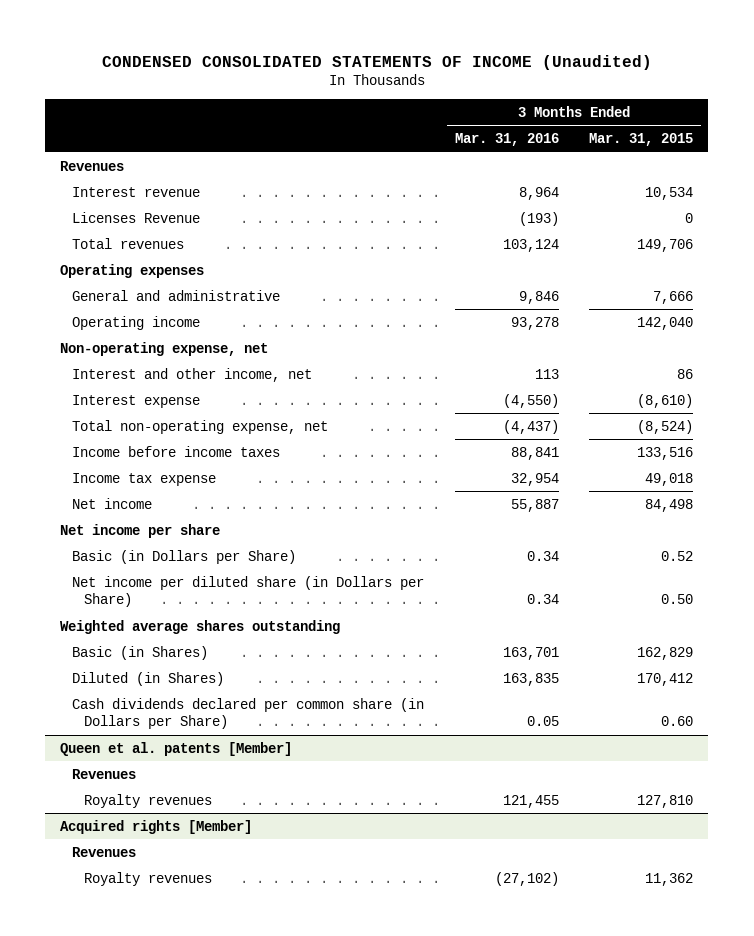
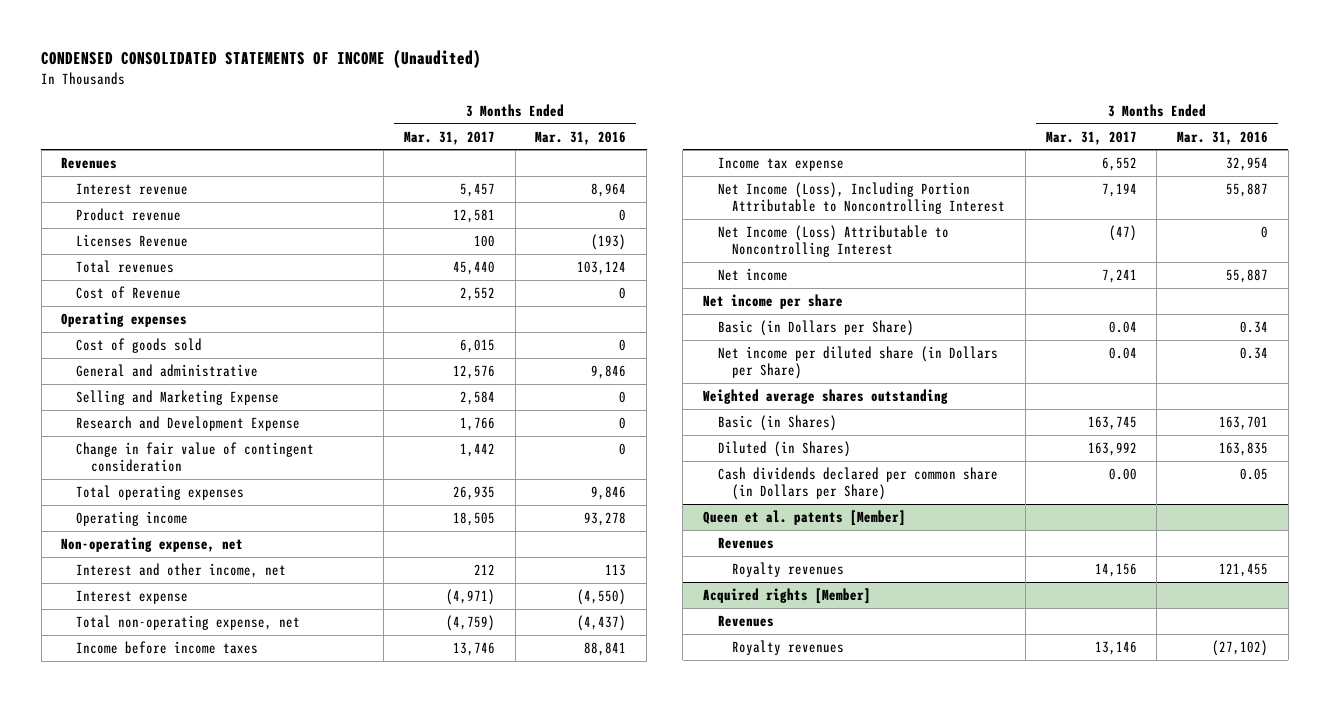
[589,133,694,147] Mar. 31, 2015 -> none
none -> [404,130,496,145] Mar. 31, 2017
none -> [76,207,182,221] Product revenue
none -> [76,285,182,299] Cost of Revenue
none -> [76,337,203,353] Cost of goods sold
none -> [76,389,280,405] Selling and Marketing Expense
none -> [76,415,301,431] Research and Development Expense
none -> [76,441,315,473] Change in fair value of contingent consideration
none -> [76,484,245,500] Total operating expenses
none -> [717,181,1006,215] Net Income (Loss), Including Portion Attributable to Noncontrolling Interest
none -> [717,224,949,258] Net Income (Loss) Attributable to Noncontrolling Interest

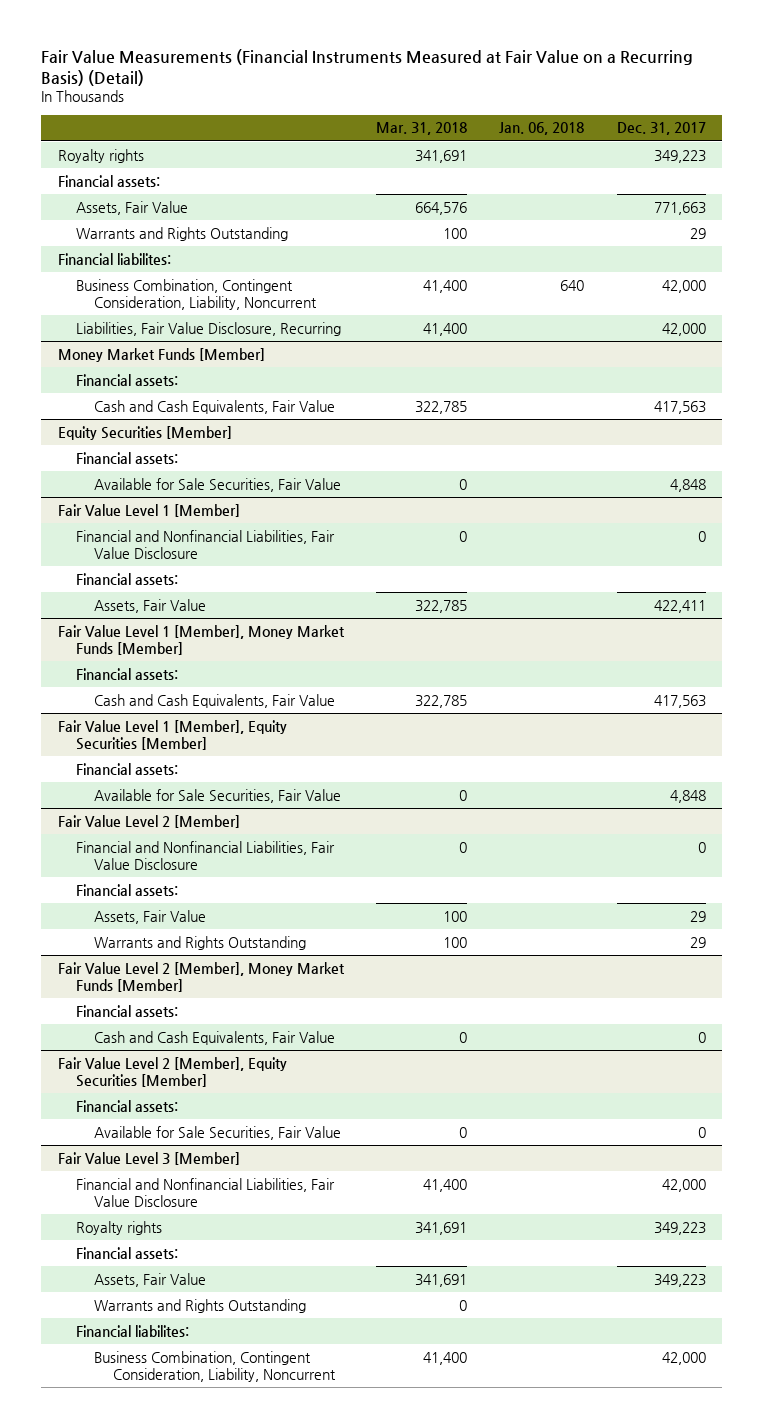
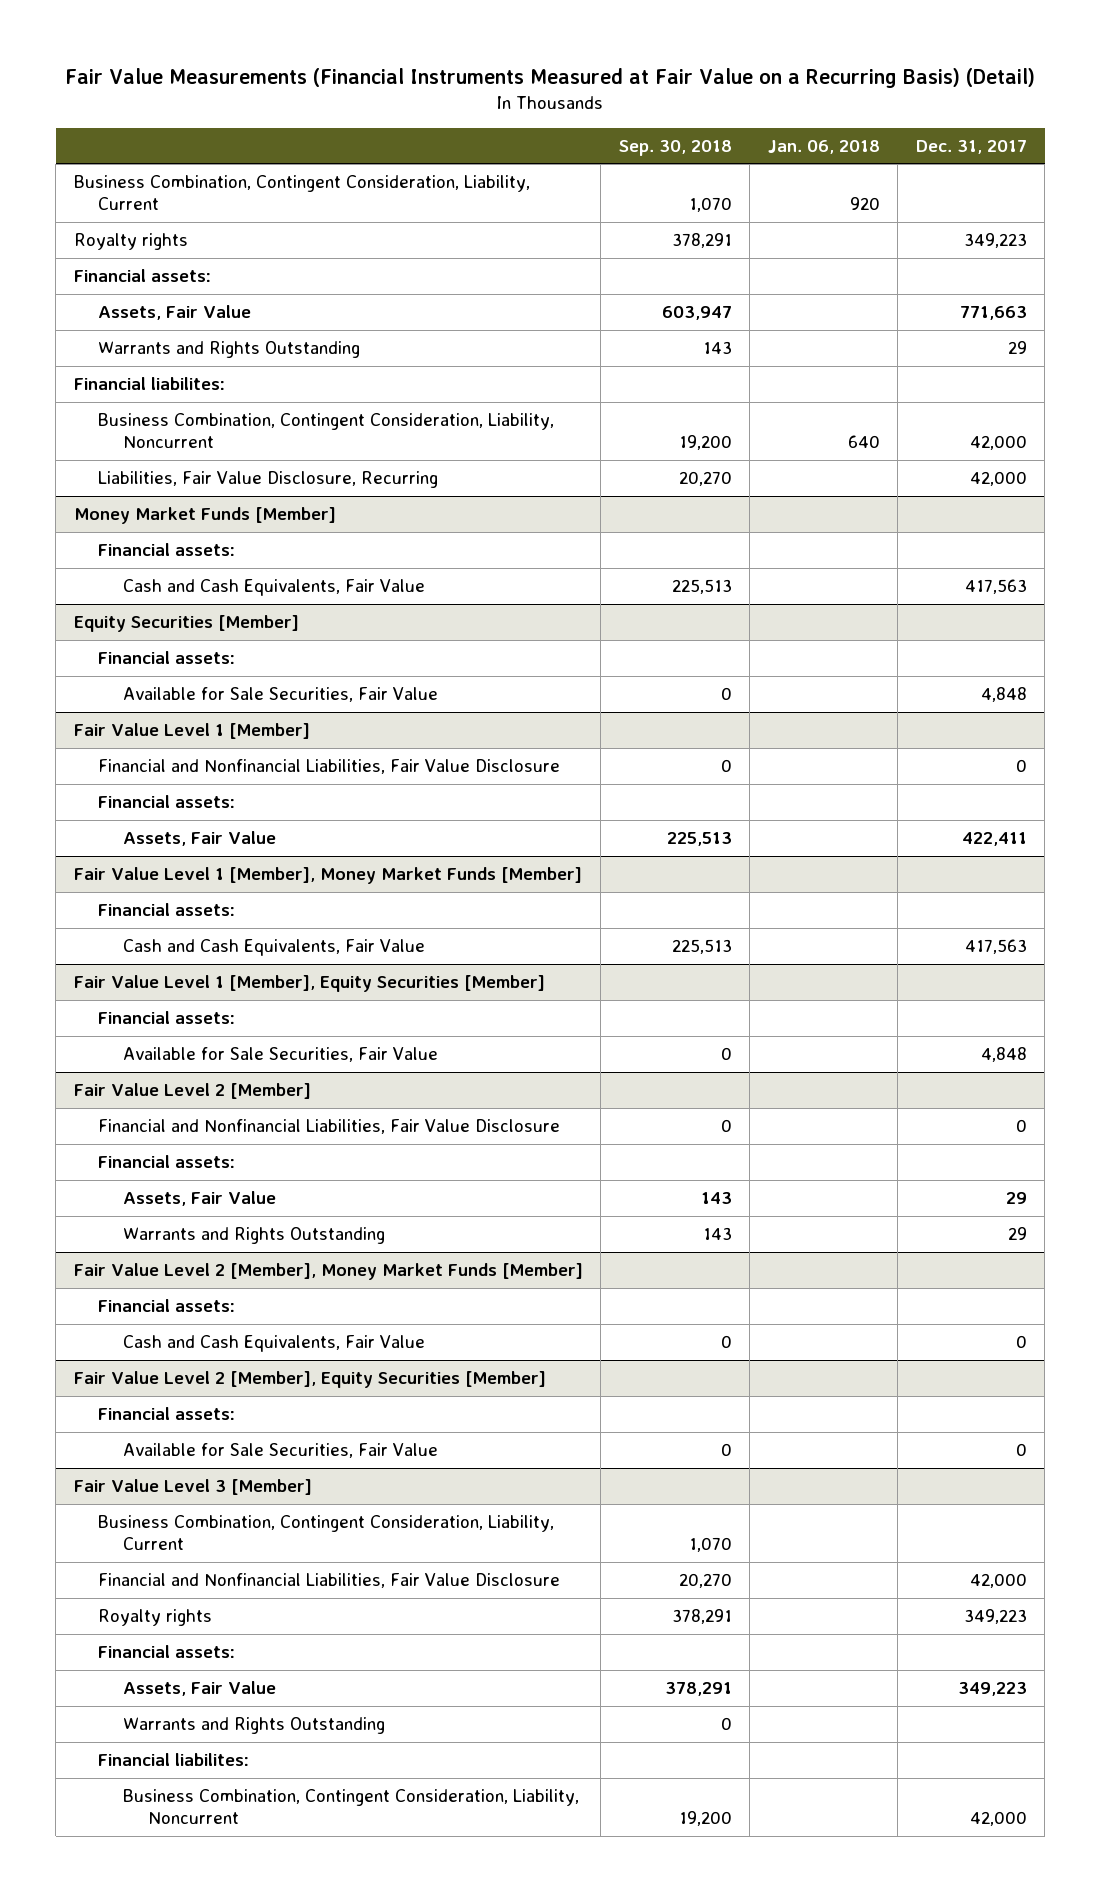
[375,122,467,136] Mar. 31, 2018 -> none
none -> [618,139,732,156] Sep. 30, 2018
none -> [73,175,530,210] Business Combination, Contingent Consideration, Liability, Current
none -> [98,1515,555,1550] Business Combination, Contingent Consideration, Liability, Current

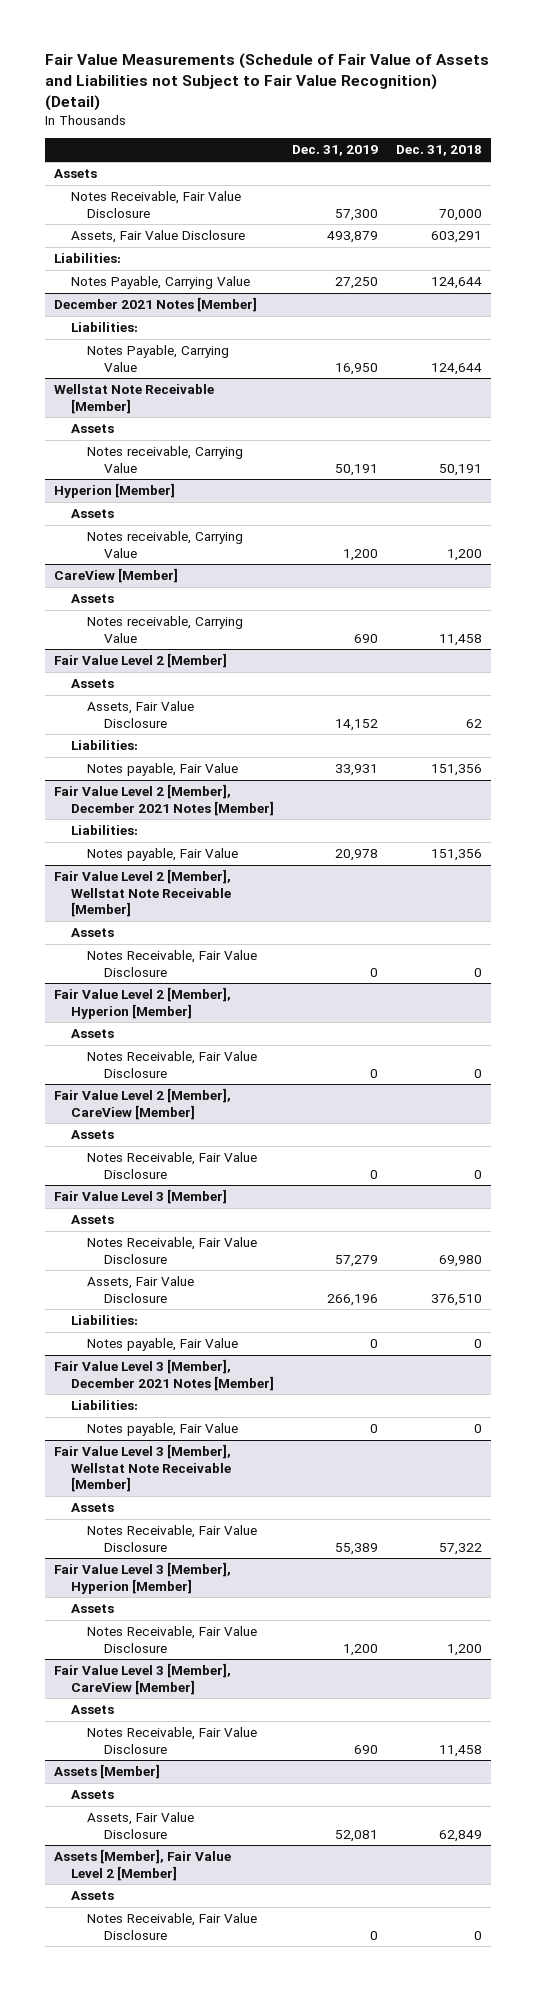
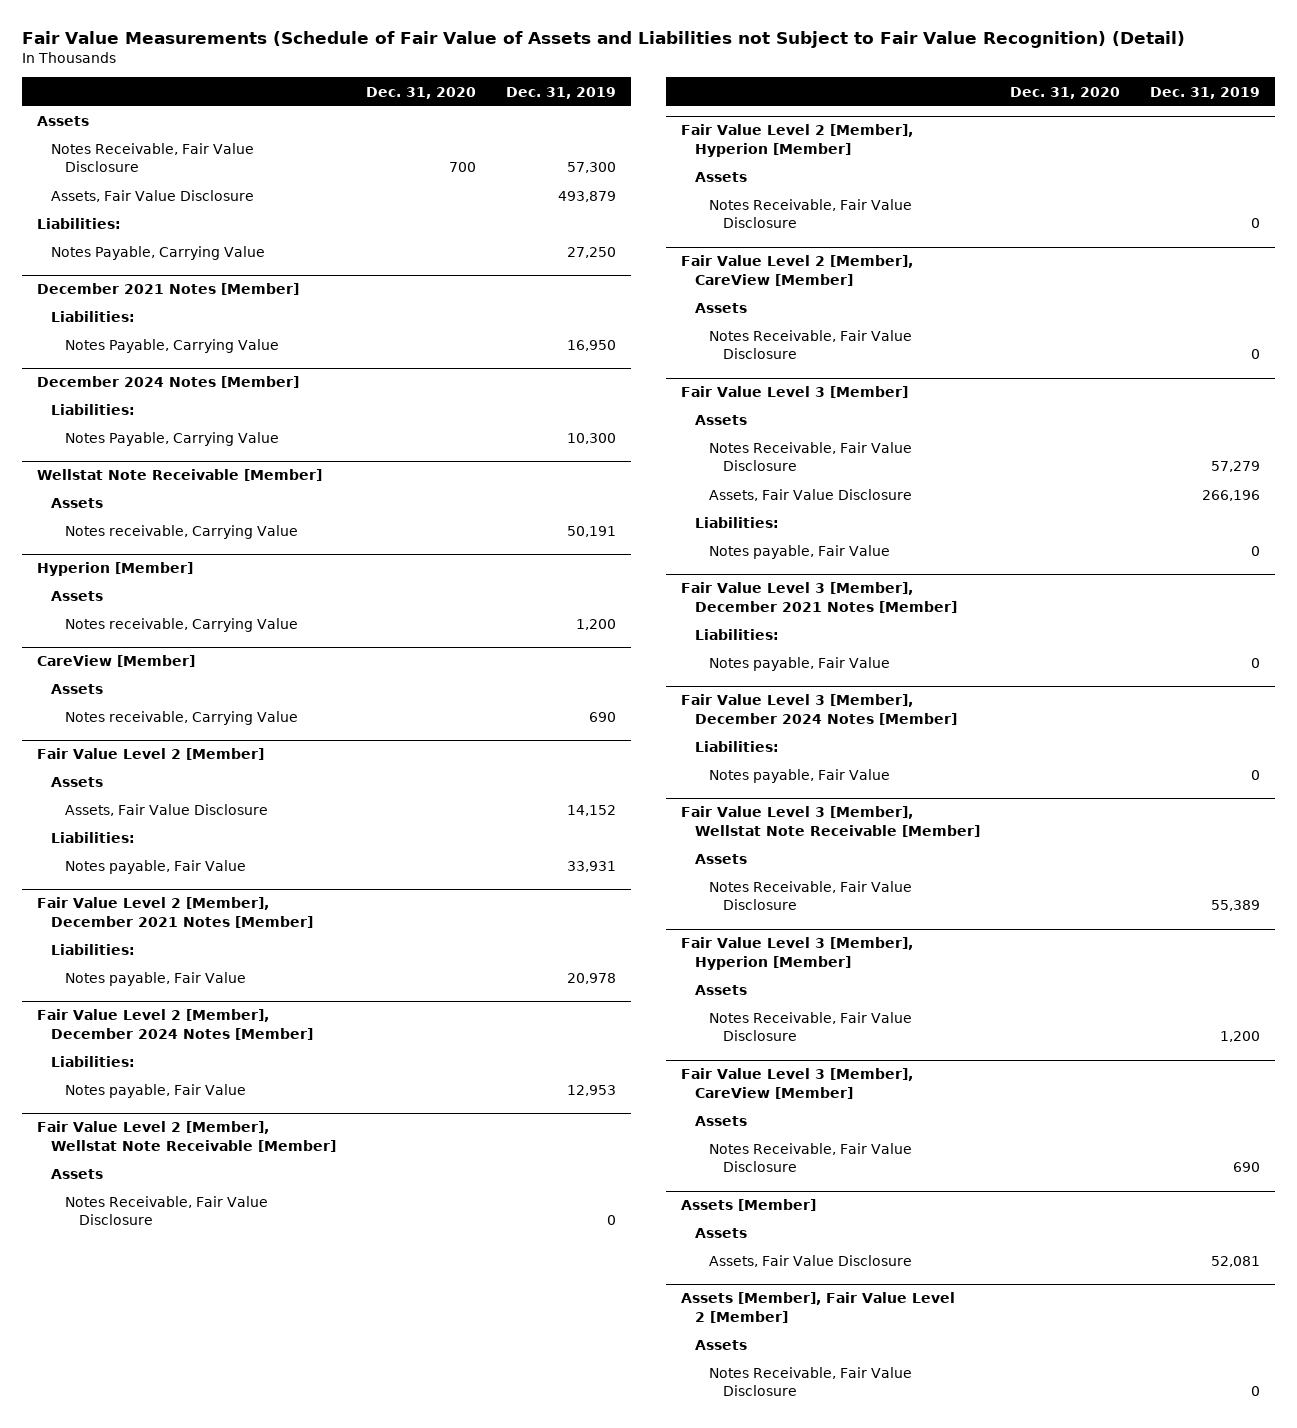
[395,145,482,157] Dec. 31, 2018 -> none
none -> [366,86,477,99] Dec. 31, 2020
none -> [37,376,300,389] December 2024 Notes [Member]
none -> [51,404,136,416] Liabilities:
none -> [65,432,280,447] Notes Payable, Carrying Value
none -> [37,1009,314,1040] Fair Value Level 2 [Member], December 2024 Notes [Member]
none -> [51,1056,136,1068] Liabilities:
none -> [65,1084,247,1099] Notes payable, Fair Value
none -> [681,694,958,725] Fair Value Level 3 [Member], December 2024 Notes [Member]
none -> [695,741,780,753] Liabilities:
none -> [709,769,891,784] Notes payable, Fair Value

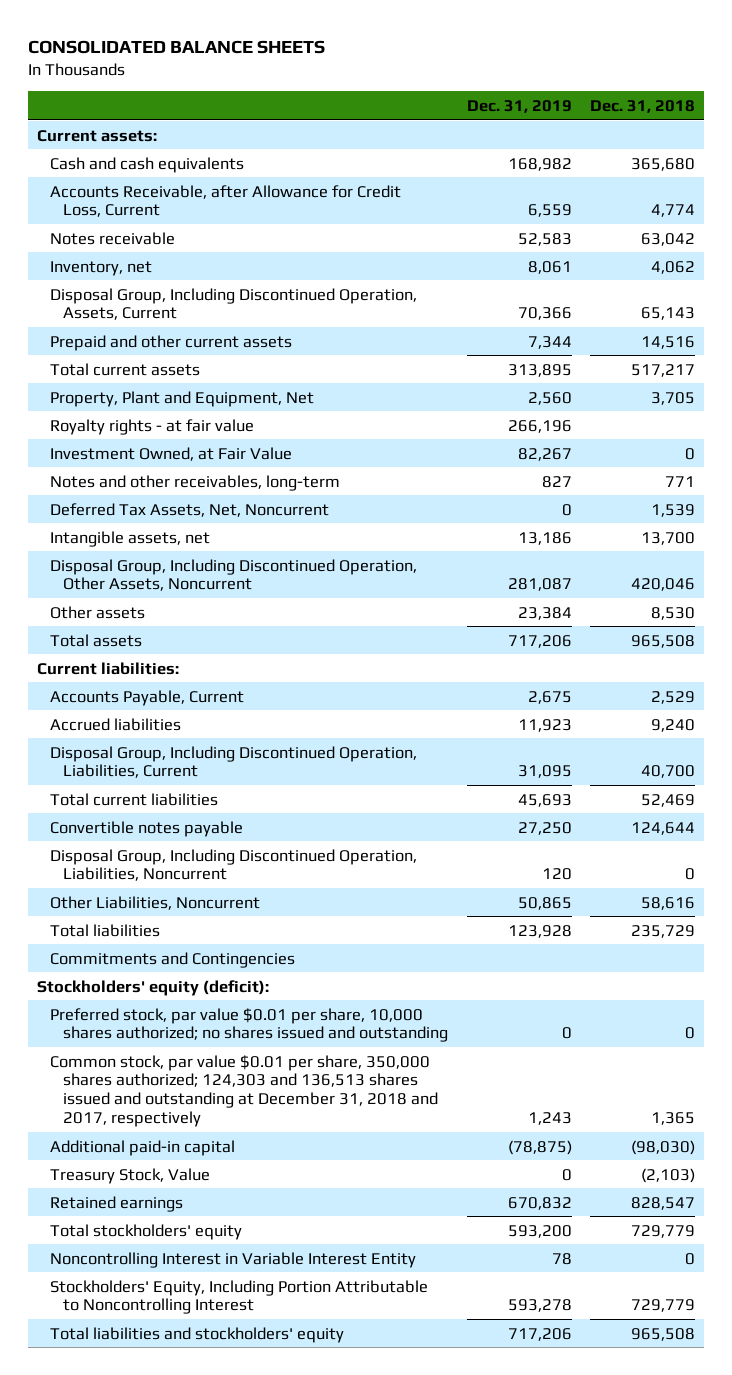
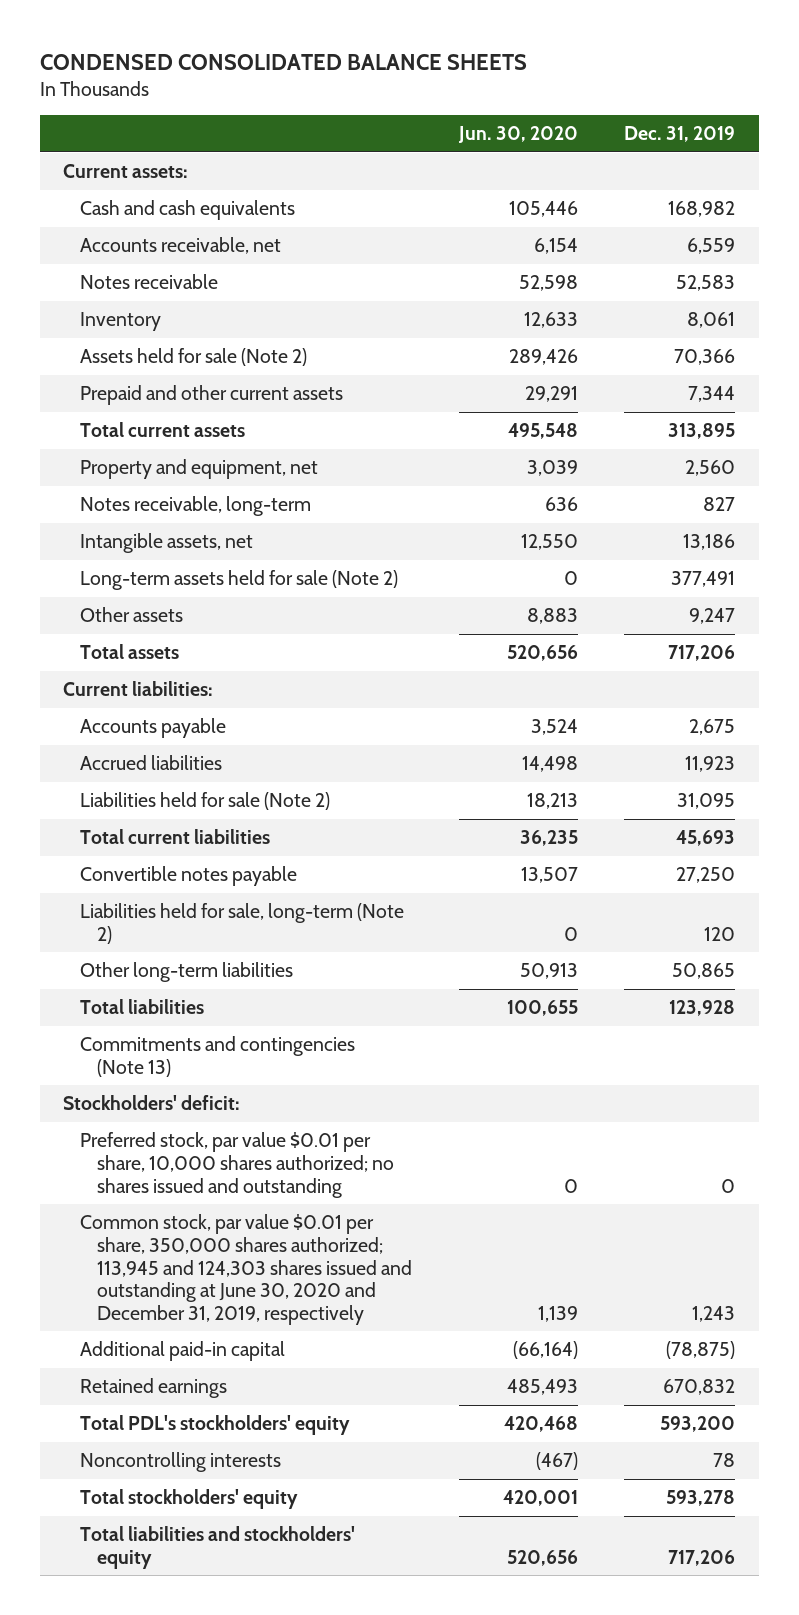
[27,40,325,55] CONSOLIDATED BALANCE SHEETS -> [39,53,527,70] CONDENSED CONSOLIDATED BALANCE SHEETS
[590,99,696,113] Dec. 31, 2018 -> none
none -> [457,126,578,144] Jun. 30, 2020
[50,184,402,218] Accounts Receivable, after Allowance for Credit Loss, Current -> [79,237,281,255] Accounts receivable, net
[50,260,153,276] Inventory, net -> [79,312,161,332] Inventory
[50,287,418,321] Disposal Group, Including Discontinued Operation, Assets, Current -> [79,348,307,367] Assets held for sale (Note 2)
[50,418,255,435] Royalty rights - at fair value -> none
[50,446,293,461] Investment Owned, at Fair Value -> none
[50,502,330,517] Deferred Tax Assets, Net, Noncurrent -> none
[50,390,315,407] Property, Plant and Equipment, Net -> [79,459,318,480] Property and equipment, net
[50,474,341,491] Notes and other receivables, long-term -> [79,496,311,517] Notes receivable, long-term
[50,558,418,592] Disposal Group, Including Discontinued Operation, Other Assets, Noncurrent -> none
none -> [79,570,398,591] Long-term assets held for sale (Note 2)
[517,606,572,620] 23,384 -> [689,608,736,625] 9,247
[50,689,245,706] Accounts Payable, Current -> [79,718,226,739] Accounts payable
[50,745,418,779] Disposal Group, Including Discontinued Operation, Liabilities, Current -> [79,792,330,811] Liabilities held for sale (Note 2)
[50,848,418,882] Disposal Group, Including Discontinued Operation, Liabilities, Noncurrent -> [79,903,404,944] Liabilities held for sale, long-term (Note 2)
[50,895,261,910] Other Liabilities, Noncurrent -> [79,962,293,983] Other long-term liabilities
[50,951,296,968] Commitments and Contingencies -> [79,1036,355,1077] Commitments and contingencies (Note 13)
[37,979,270,996] Stockholders' equity (deficit): -> [63,1095,241,1111] Stockholders' deficit:
[50,1054,439,1127] Common stock, par value $0.01 per share, 350,000 shares authorized; 124,303 and 136,513 shares issued and outstanding at December 31, 2018 and 2017, respectively -> [79,1214,412,1325] Common stock, par value $0.01 per share, 350,000 shares authorized; 113,945 and 124,303 shares issued and outstanding at June 30, 2020 and December 31, 2019, respectively
[50,1167,211,1184] Treasury Stock, Value -> none
[50,1251,417,1268] Noncontrolling Interest in Variable Interest Entity -> none
[50,1279,429,1315] Stockholders' Equity, Including Portion Attributable to Noncontrolling Interest -> none
none -> [79,1415,350,1436] Total PDL's stockholders' equity
none -> [79,1452,281,1473] Noncontrolling interests
[507,1224,572,1238] 593,200 -> [666,1490,736,1507] 593,278

